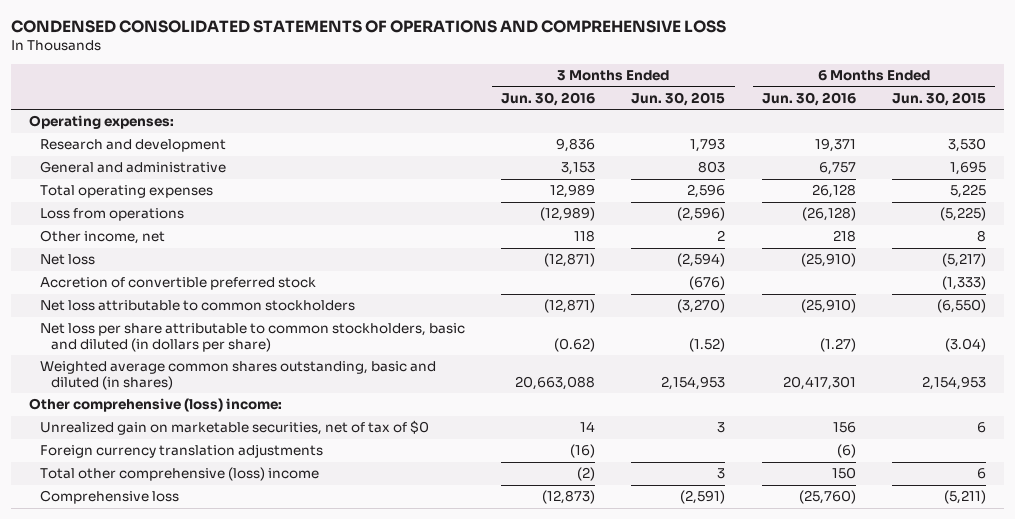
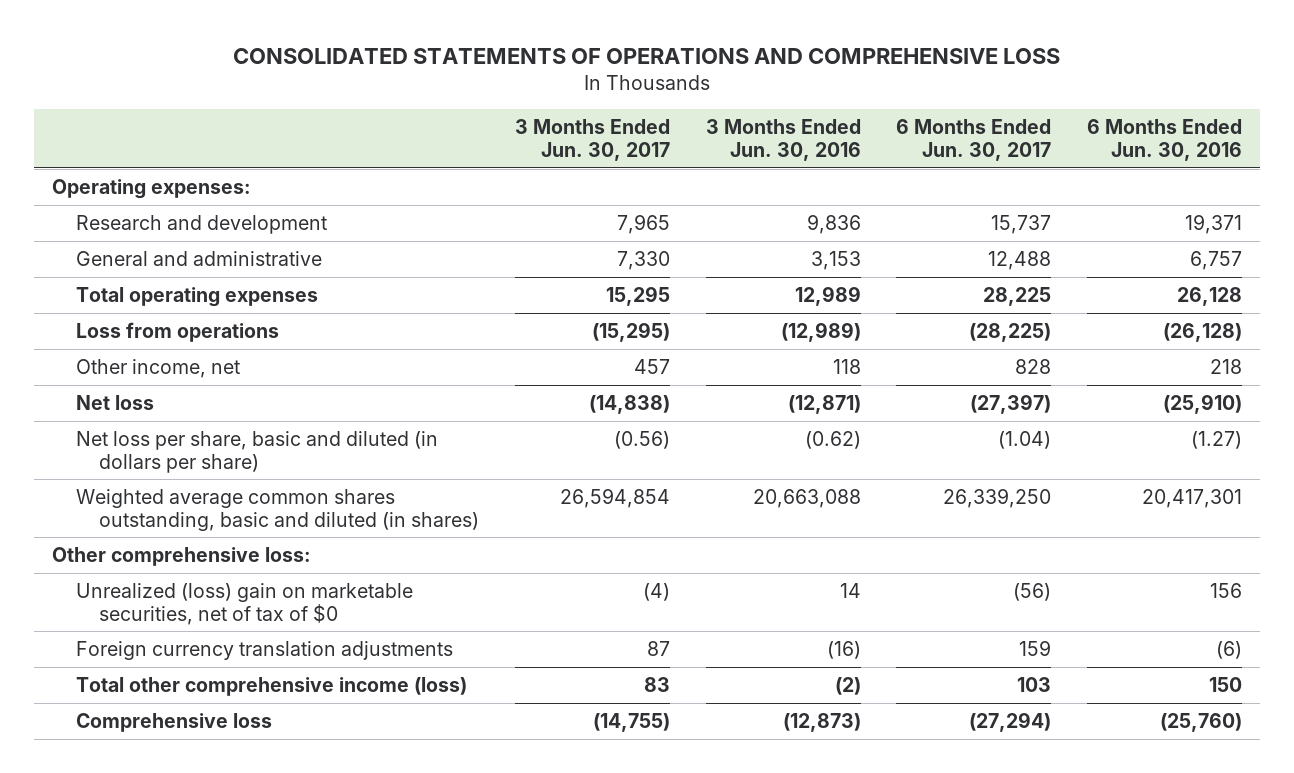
[10,20,726,34] CONDENSED CONSOLIDATED STATEMENTS OF OPERATIONS AND COMPREHENSIVE LOSS -> [233,48,1061,65] CONSOLIDATED STATEMENTS OF OPERATIONS AND COMPREHENSIVE LOSS
[631,91,726,106] Jun. 30, 2015 -> none
[891,91,986,106] Jun. 30, 2015 -> none
none -> [514,119,670,161] 3 Months Ended Jun. 30, 2017
none -> [896,119,1052,161] 6 Months Ended Jun. 30, 2017
[40,277,317,291] Accretion of convertible preferred stock -> none
[40,300,356,312] Net loss attributable to common stockholders -> none
[40,323,466,353] Net loss per share attributable to common stockholders, basic and diluted (in dollars per share) -> [75,430,438,473] Net loss per share, basic and diluted (in dollars per share)
[29,398,283,413] Other comprehensive (loss) income: -> [52,546,312,566] Other comprehensive loss:
[40,420,430,436] Unrealized gain on marketable securities, net of tax of $0 -> [75,582,413,625] Unrealized (loss) gain on marketable securities, net of tax of $0
[40,467,320,482] Total other comprehensive (loss) income -> [75,676,467,696] Total other comprehensive income (loss)

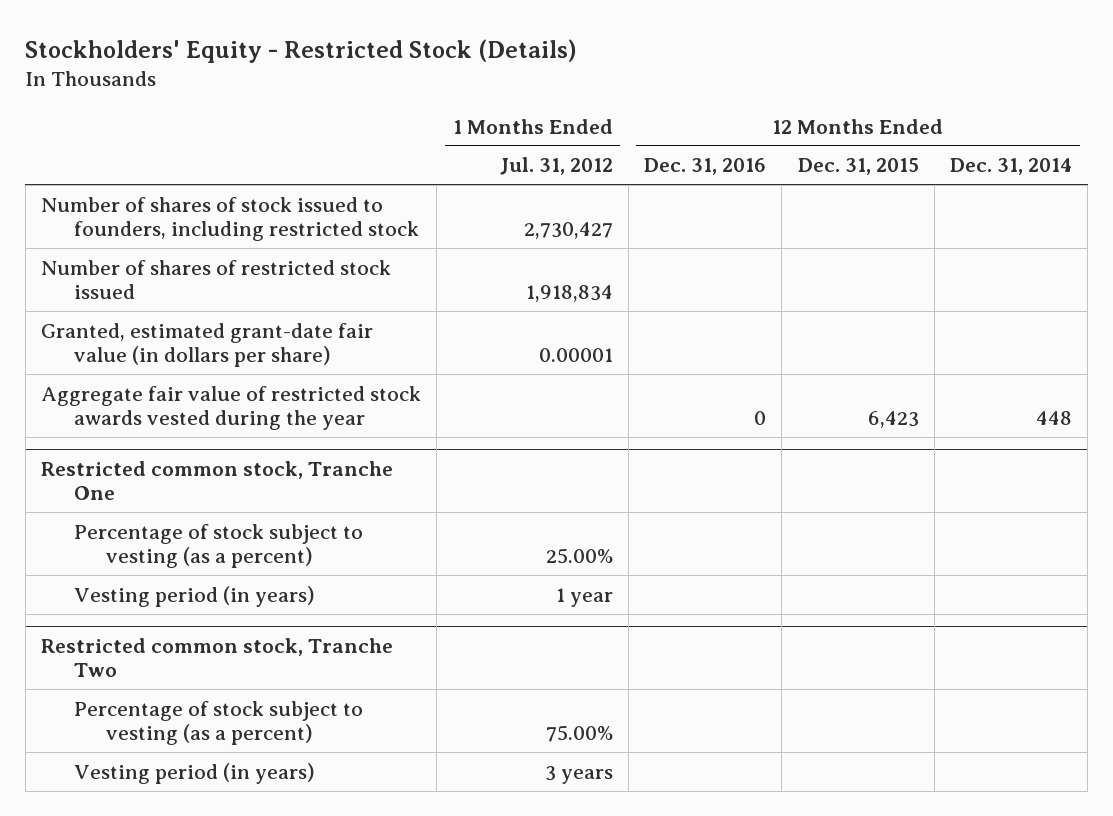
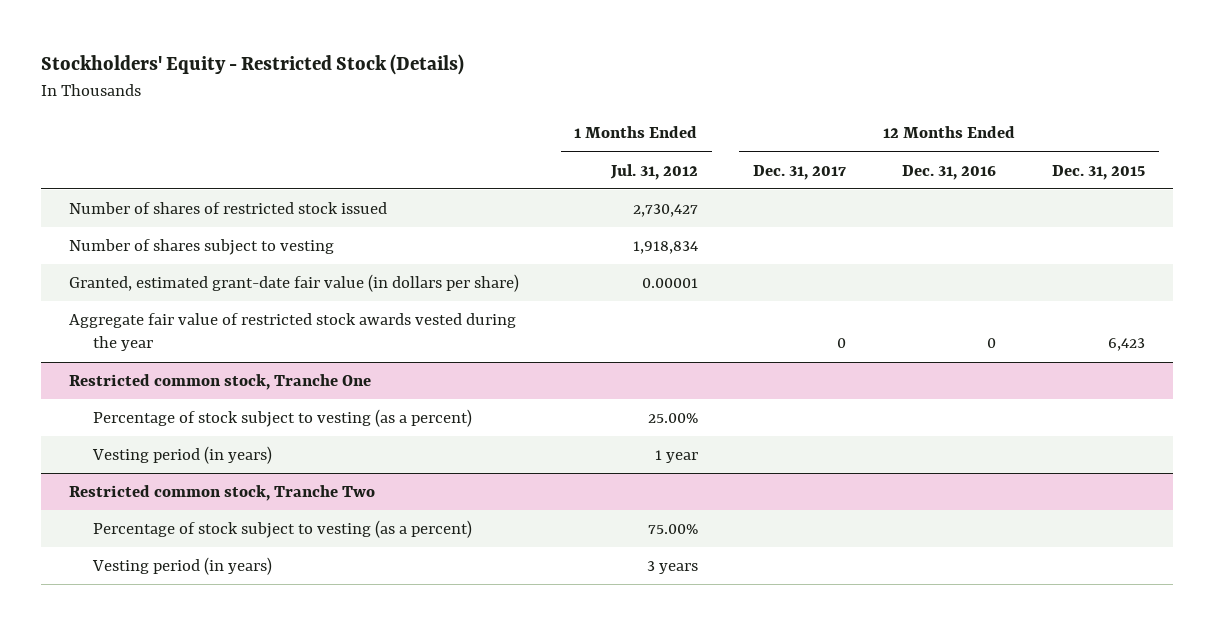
[950,158,1073,176] Dec. 31, 2014 -> none
none -> [753,164,847,180] Dec. 31, 2017
[41,196,419,241] Number of shares of stock issued to founders, including restricted stock -> none
[525,284,613,302] 1,918,834 -> [632,203,698,217] 2,730,427
none -> [68,238,334,255] Number of shares subject to vesting

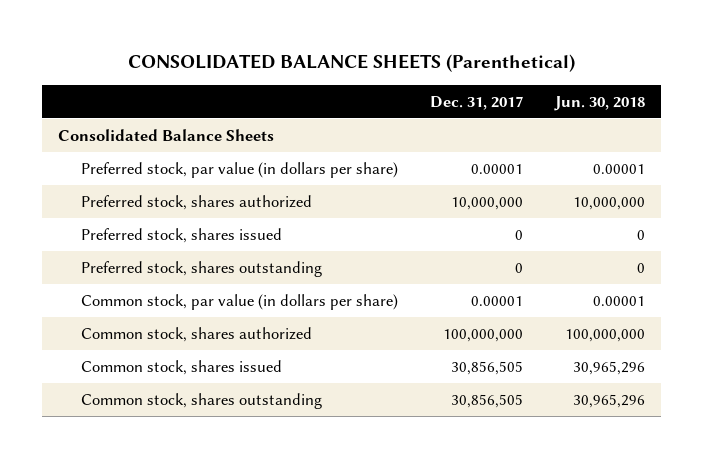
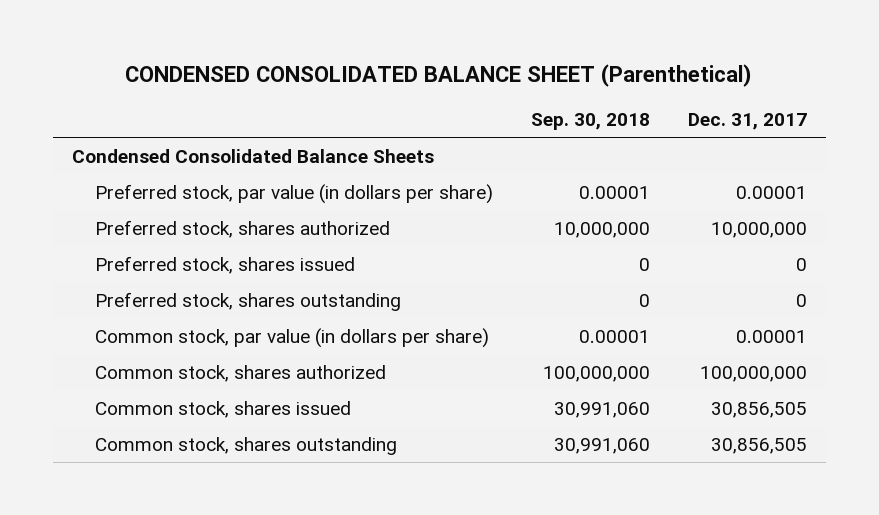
[127,54,575,73] CONSOLIDATED BALANCE SHEETS (Parenthetical) -> [125,64,753,88] CONDENSED CONSOLIDATED BALANCE SHEET (Parenthetical)
[554,95,646,111] Jun. 30, 2018 -> none
none -> [531,112,651,130] Sep. 30, 2018
[58,129,275,142] Consolidated Balance Sheets -> [71,148,434,163] Condensed Consolidated Balance Sheets

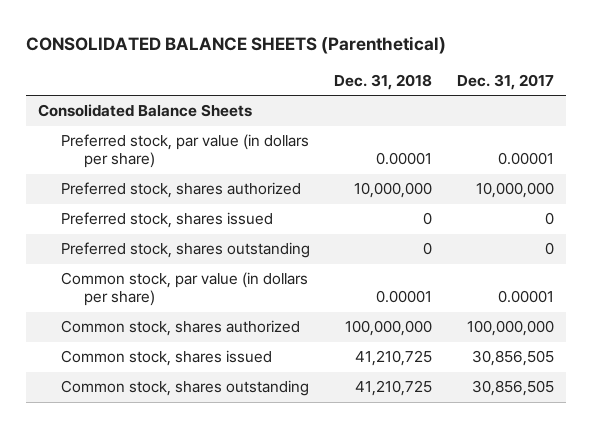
[125,64,753,88] CONDENSED CONSOLIDATED BALANCE SHEET (Parenthetical) -> [26,36,447,55] CONSOLIDATED BALANCE SHEETS (Parenthetical)
[531,112,651,130] Sep. 30, 2018 -> none
none -> [334,73,433,90] Dec. 31, 2018
[71,148,434,163] Condensed Consolidated Balance Sheets -> [38,104,253,118] Consolidated Balance Sheets

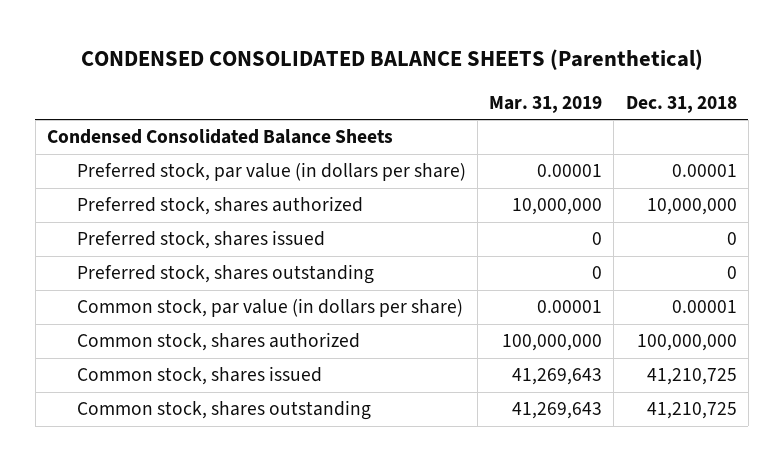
[26,36,447,55] CONSOLIDATED BALANCE SHEETS (Parenthetical) -> [80,49,703,71] CONDENSED CONSOLIDATED BALANCE SHEETS (Parenthetical)
[456,73,554,90] Dec. 31, 2017 -> none
none -> [489,95,603,113] Mar. 31, 2019
[38,104,253,118] Consolidated Balance Sheets -> [47,129,394,145] Condensed Consolidated Balance Sheets

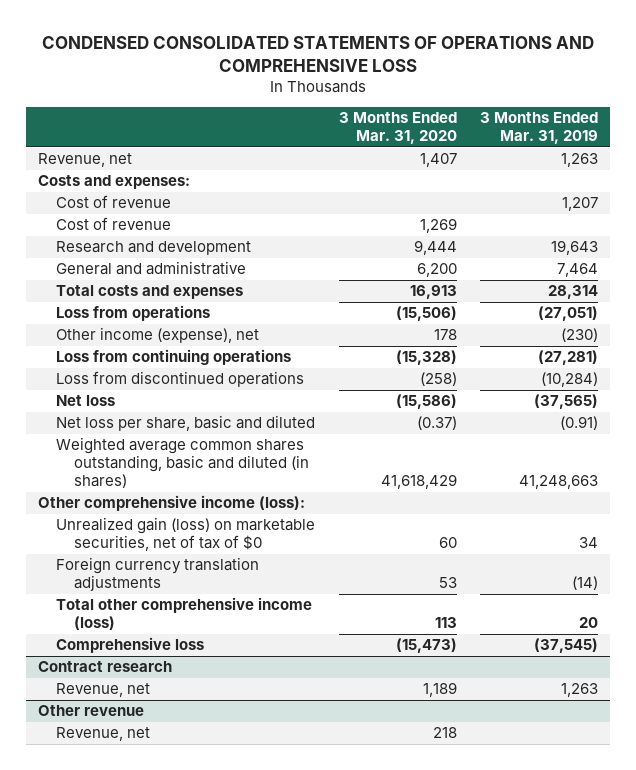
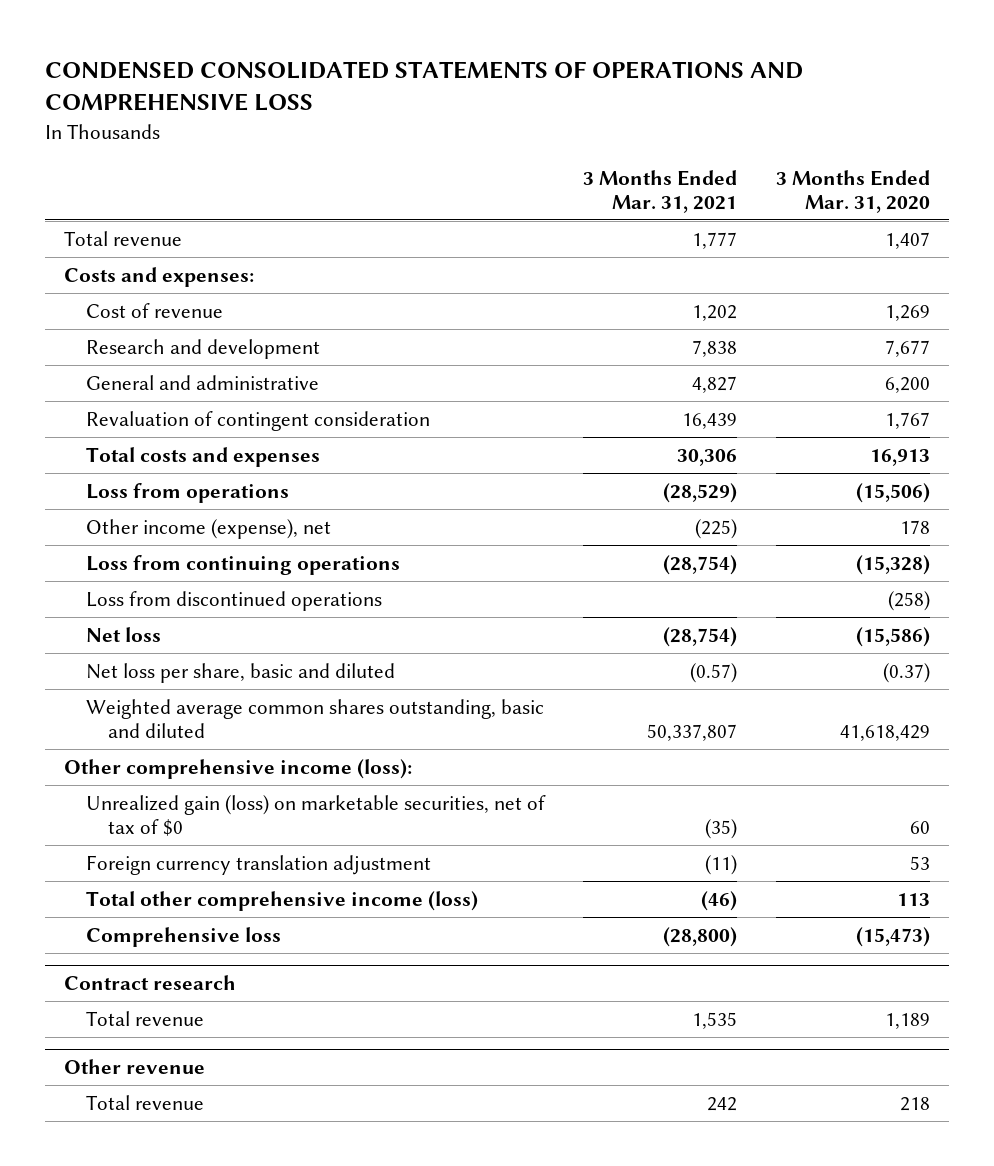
[480,112,599,145] 3 Months Ended Mar. 31, 2019 -> none
none -> [583,169,738,213] 3 Months Ended Mar. 31, 2021
[37,153,132,168] Revenue, net -> [64,230,183,246] Total revenue
[56,195,172,209] Cost of revenue -> none
[413,240,457,256] 9,444 -> [884,339,930,357] 7,677
none -> [86,410,431,431] Revaluation of contingent consideration
[56,437,310,489] Weighted average common shares outstanding, basic and diluted (in shares) -> [86,698,545,739] Weighted average common shares outstanding, basic and diluted
[56,557,260,592] Foreign currency translation adjustments -> [86,854,432,875] Foreign currency translation adjustment
[56,683,151,698] Revenue, net -> [86,1010,205,1026] Total revenue
[56,727,151,742] Revenue, net -> [86,1094,205,1110] Total revenue

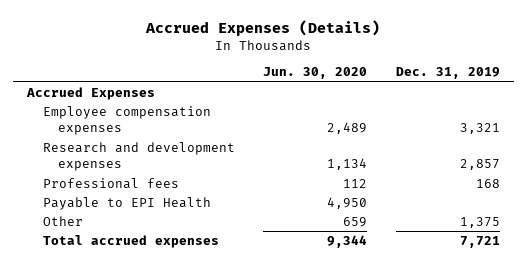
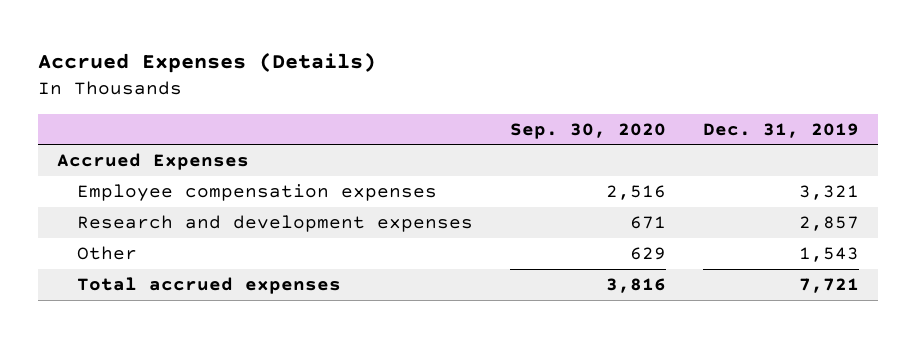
[263,67,368,80] Jun. 30, 2020 -> none
none -> [510,122,667,139] Sep. 30, 2020
[42,178,179,190] Professional fees -> none
[42,197,211,211] Payable to EPI Health -> none
[459,217,500,229] 1,375 -> [799,247,860,263] 1,543

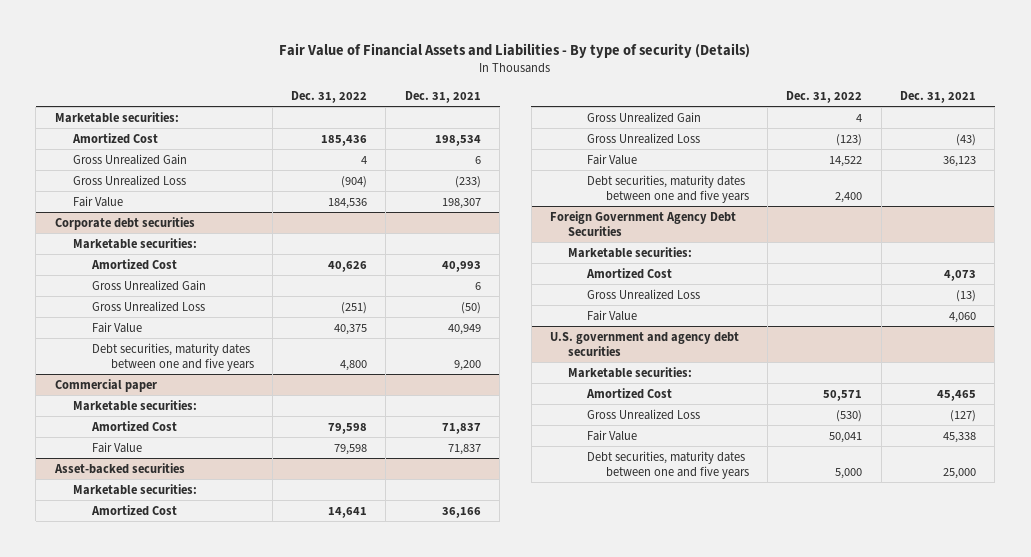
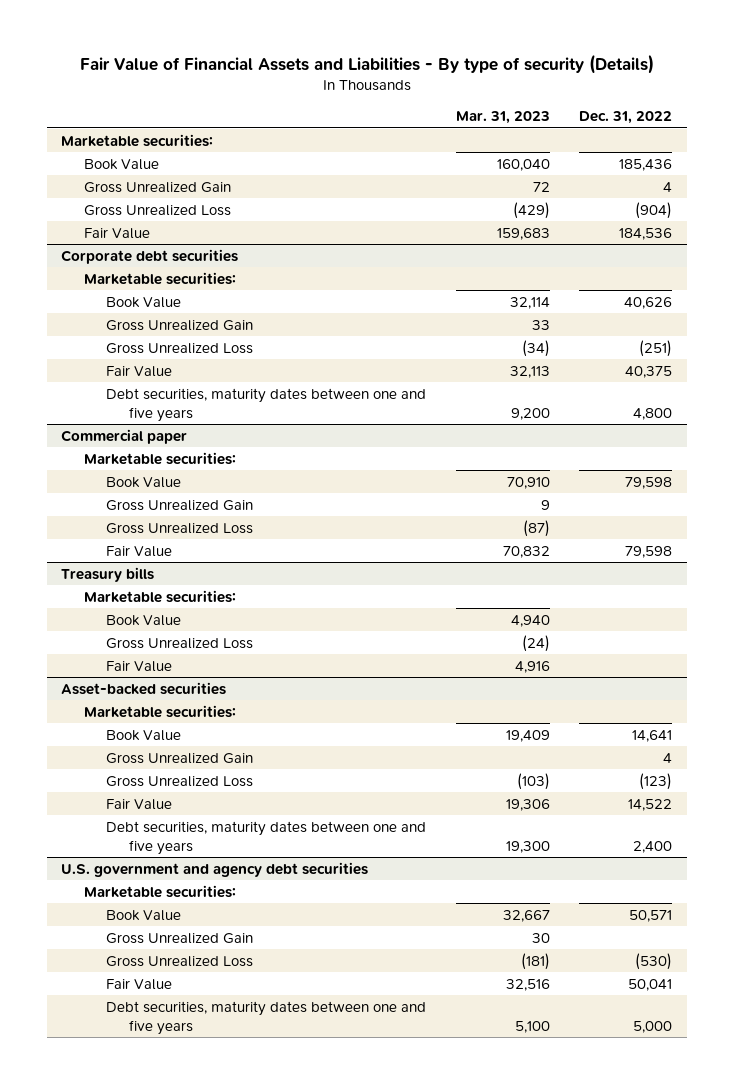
[404,90,481,103] Dec. 31, 2021 -> none
none -> [455,111,550,125] Mar. 31, 2023
[72,132,159,144] Amortized Cost -> [83,158,159,170] Book Value
[90,258,177,270] Amortized Cost -> [106,296,182,308] Book Value
[90,420,177,432] Amortized Cost -> [106,476,182,488] Book Value
none -> [106,499,254,511] Gross Unrealized Gain
none -> [106,522,254,534] Gross Unrealized Loss
none -> [61,566,155,582] Treasury bills
none -> [83,589,236,603] Marketable securities:
none -> [106,614,182,626] Book Value
none -> [106,637,254,649] Gross Unrealized Loss
none -> [106,660,173,672] Fair Value
[90,504,177,516] Amortized Cost -> [106,729,182,741] Book Value
[549,210,736,236] Foreign Government Agency Debt Securities -> none
[568,246,693,258] Marketable securities: -> none
[586,267,673,279] Amortized Cost -> none
[587,288,701,300] Gross Unrealized Loss -> none
[587,309,638,321] Fair Value -> none
[586,387,673,399] Amortized Cost -> [106,909,182,921] Book Value
none -> [106,932,254,944] Gross Unrealized Gain

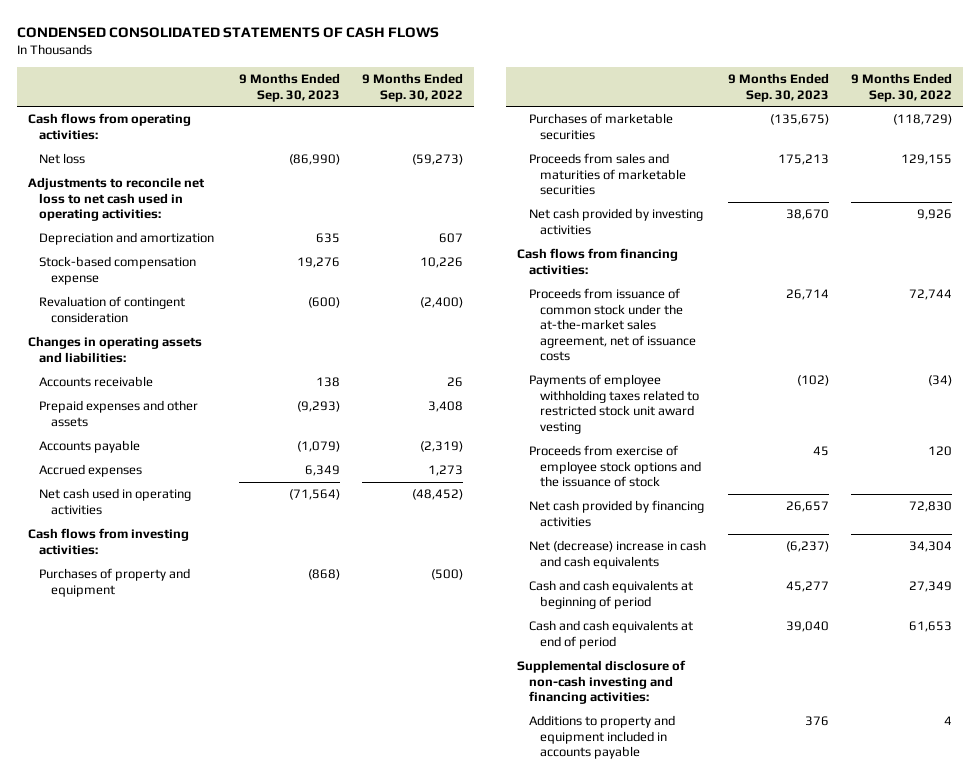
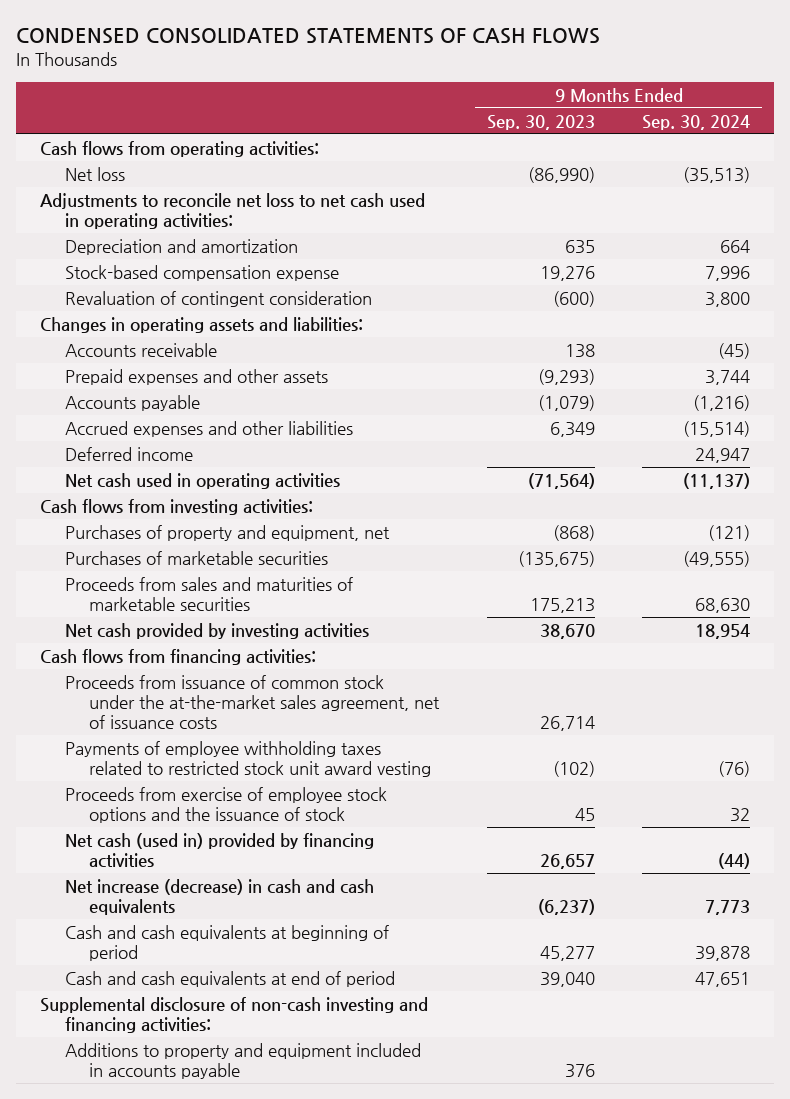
[361,72,463,102] 9 Months Ended Sep. 30, 2022 -> none
none -> [642,114,751,130] Sep. 30, 2024
[39,464,143,478] Accrued expenses -> [64,420,353,437] Accrued expenses and other liabilities
none -> [64,446,193,461] Deferred income
[39,568,191,597] Purchases of property and equipment -> [64,524,390,541] Purchases of property and equipment, net
[528,500,704,527] Net cash provided by financing activities -> [64,832,374,868] Net cash (used in) provided by financing activities
[528,540,706,569] Net (decrease) increase in cash and cash equivalents -> [64,878,374,915] Net increase (decrease) in cash and cash equivalents

